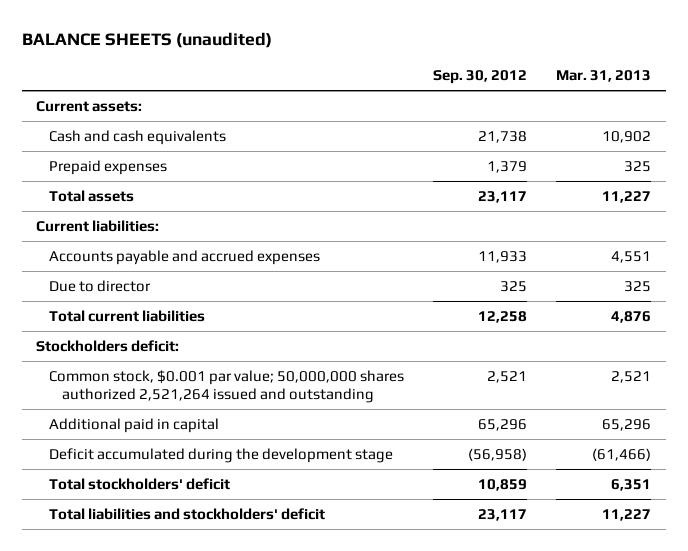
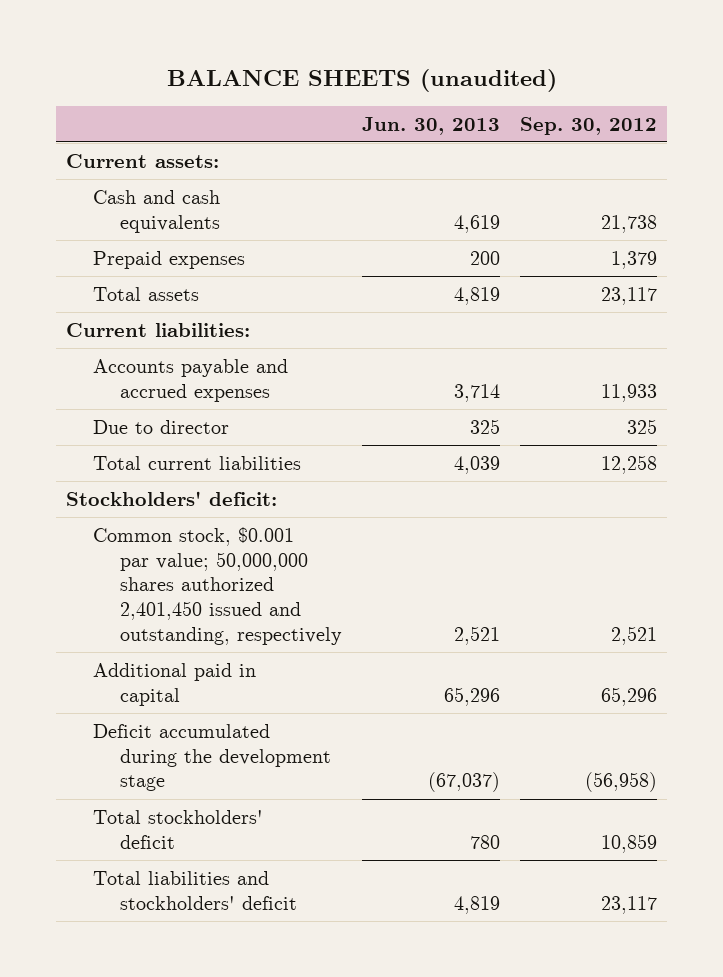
[556,70,652,83] Mar. 31, 2013 -> none
none -> [362,116,501,135] Jun. 30, 2013
[36,339,180,352] Stockholders deficit: -> [65,490,277,506] Stockholders' deficit:
[49,369,405,403] Common stock, $0.001 par value; 50,000,000 shares authorized 2,521,264 issued and outstanding -> [93,526,343,645] Common stock, $0.001 par value; 50,000,000 shares authorized 2,401,450 issued and outstanding, respectively

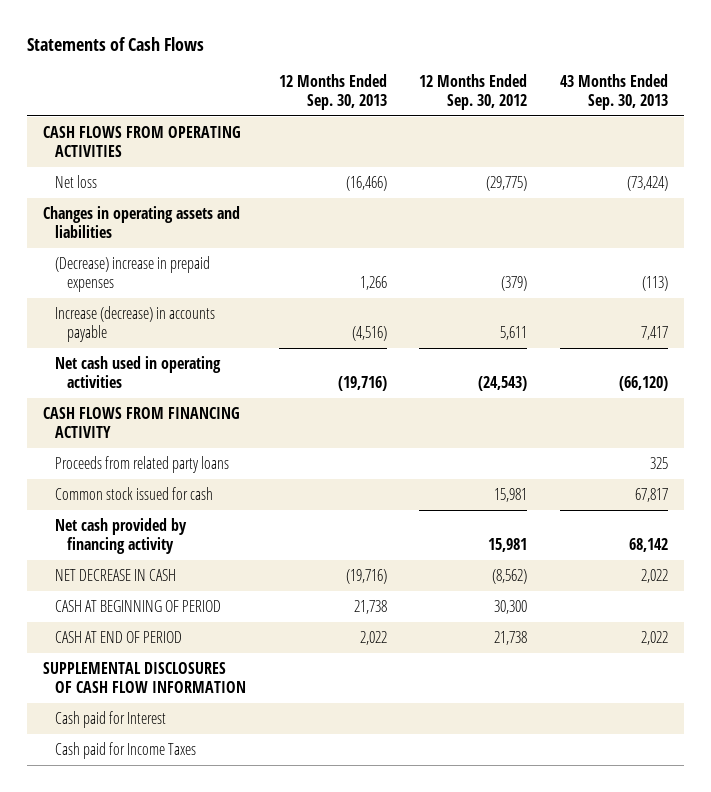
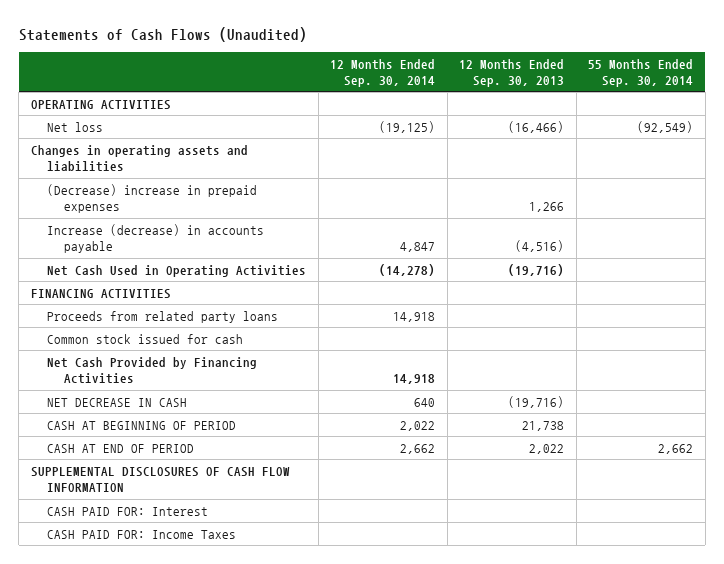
[27,36,205,51] Statements of Cash Flows -> [18,26,307,42] Statements of Cash Flows (Unaudited)
[419,73,528,110] 12 Months Ended Sep. 30, 2012 -> none
[559,73,668,110] 43 Months Ended Sep. 30, 2013 -> none
none -> [330,58,436,87] 12 Months Ended Sep. 30, 2014
none -> [588,58,694,87] 55 Months Ended Sep. 30, 2014
[43,125,242,157] CASH FLOWS FROM OPERATING ACTIVITIES -> [30,99,171,110] OPERATING ACTIVITIES
[55,355,222,388] Net cash used in operating activities -> [47,264,307,277] Net Cash Used in Operating Activities
[43,406,241,438] CASH FLOWS FROM FINANCING ACTIVITY -> [30,288,171,299] FINANCING ACTIVITIES
[55,517,188,554] Net cash provided by financing activity -> [47,356,258,385] Net Cash Provided by Financing Activities
[55,710,167,728] Cash paid for Interest -> [47,506,209,516] CASH PAID FOR: Interest
[55,741,197,759] Cash paid for Income Taxes -> [47,529,237,539] CASH PAID FOR: Income Taxes

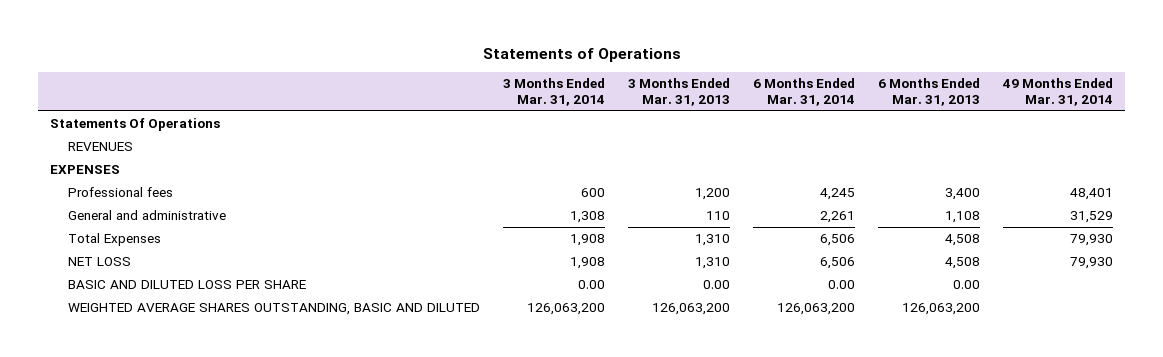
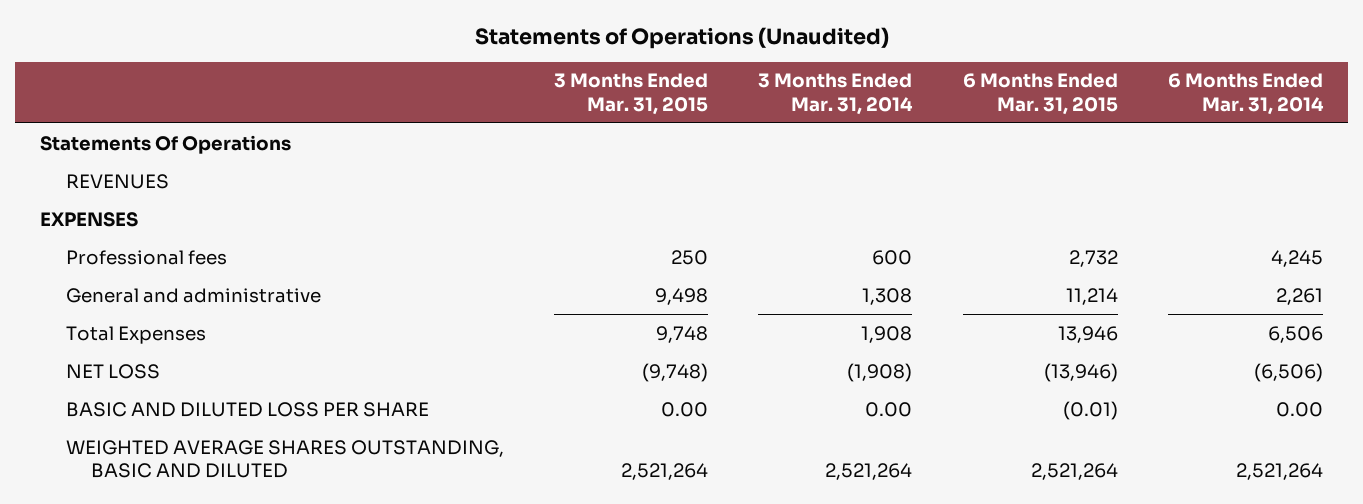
[482,47,681,62] Statements of Operations -> [474,26,889,49] Statements of Operations (Unaudited)
[627,78,730,107] 3 Months Ended Mar. 31, 2013 -> none
[878,78,981,107] 6 Months Ended Mar. 31, 2013 -> none
[1002,78,1114,107] 49 Months Ended Mar. 31, 2014 -> none
none -> [554,73,709,115] 3 Months Ended Mar. 31, 2015
none -> [962,73,1118,115] 6 Months Ended Mar. 31, 2015
[569,257,605,270] 1,908 -> [847,362,913,382] (1,908)
[820,257,856,270] 6,506 -> [1253,362,1323,382] (6,506)
[526,303,605,316] 126,063,200 -> [825,462,913,480] 2,521,264
[777,303,856,316] 126,063,200 -> [1235,462,1323,480] 2,521,264

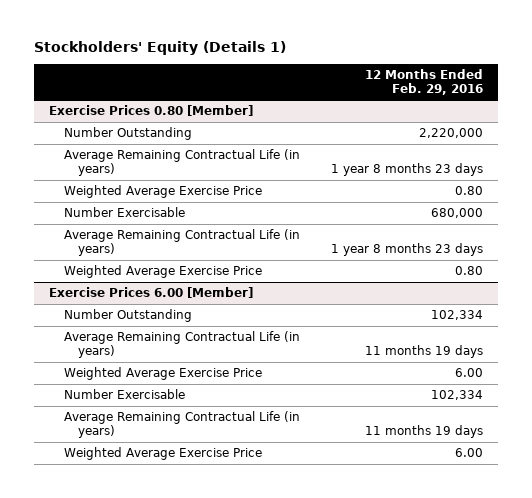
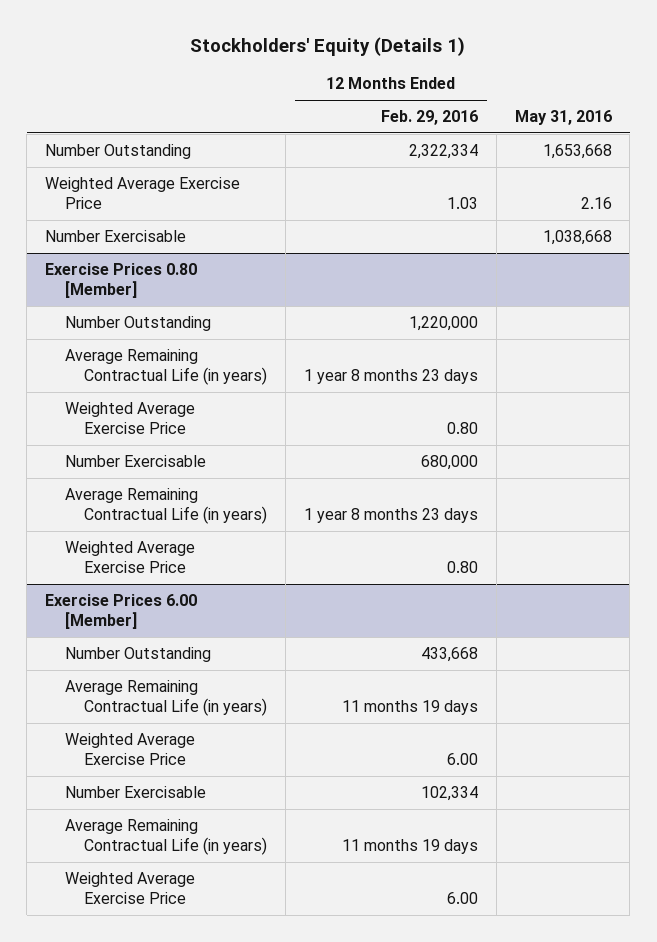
none -> [514,109,612,125] May 31, 2016
none -> [45,143,192,159] Number Outstanding
none -> [45,176,241,210] Weighted Average Exercise Price
none -> [45,229,187,242] Number Exercisable
[418,128,483,139] 2,220,000 -> [408,315,478,331] 1,220,000
[430,310,483,321] 102,334 -> [420,646,478,662] 433,668

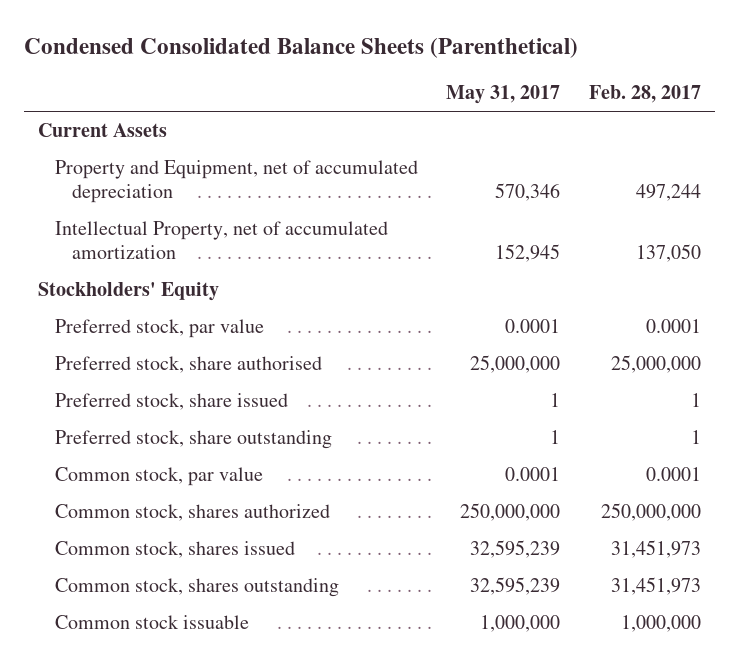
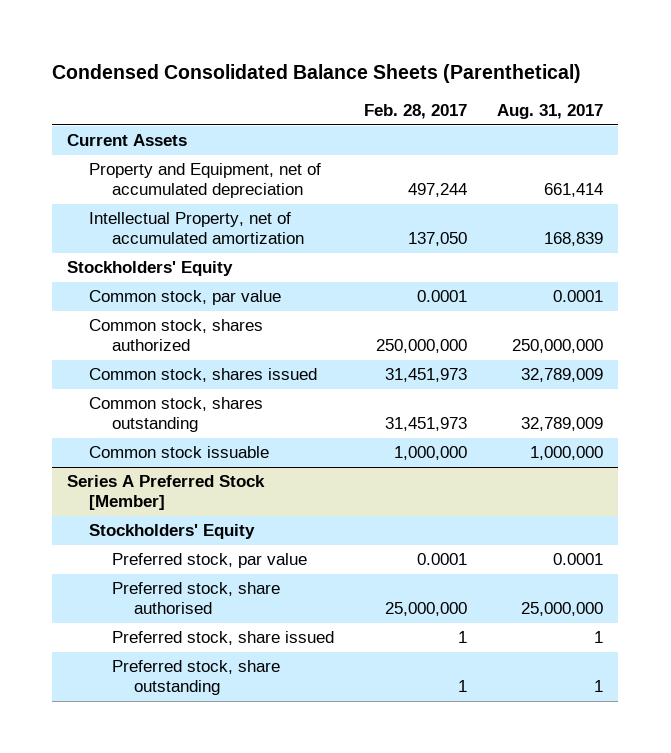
[446,85,561,105] May 31, 2017 -> none
none -> [497,104,604,120] Aug. 31, 2017
[54,319,264,339] Preferred stock, par value -> none
[54,356,322,374] Preferred stock, share authorised -> none
[54,393,288,411] Preferred stock, share issued -> none
[54,430,332,450] Preferred stock, share outstanding -> none
none -> [67,475,266,511] Series A Preferred Stock [Member]
none -> [89,524,256,540] Stockholders' Equity
none -> [111,553,307,569] Preferred stock, par value
none -> [111,582,280,615] Preferred stock, share authorised
none -> [111,631,334,646] Preferred stock, share issued
none -> [111,660,280,696] Preferred stock, share outstanding

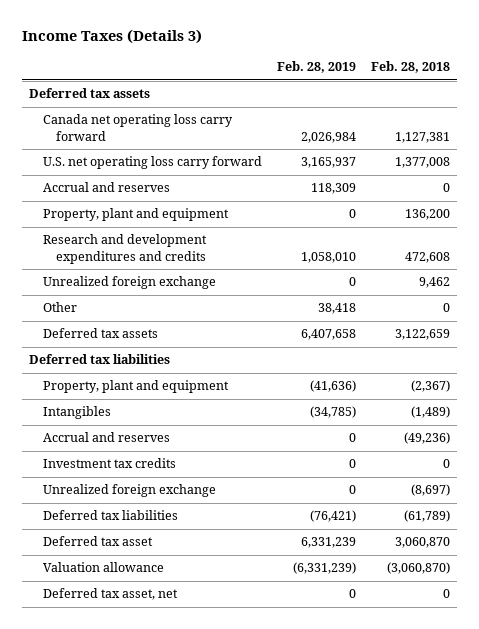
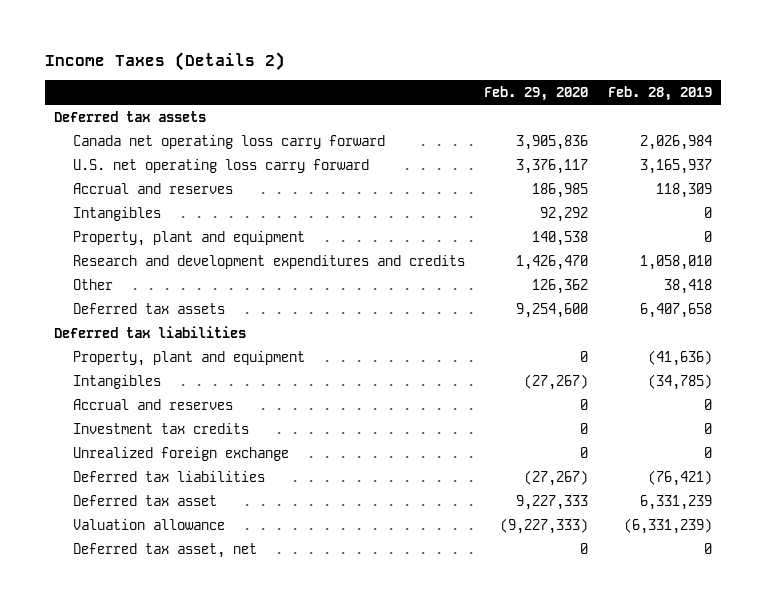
[21,29,202,45] Income Taxes (Details 3) -> [44,52,285,72] Income Taxes (Details 2)
[370,61,450,74] Feb. 28, 2018 -> none
none -> [484,86,589,102] Feb. 29, 2020
none -> [73,206,162,221] Intangibles
[42,276,216,290] Unrealized foreign exchange -> none

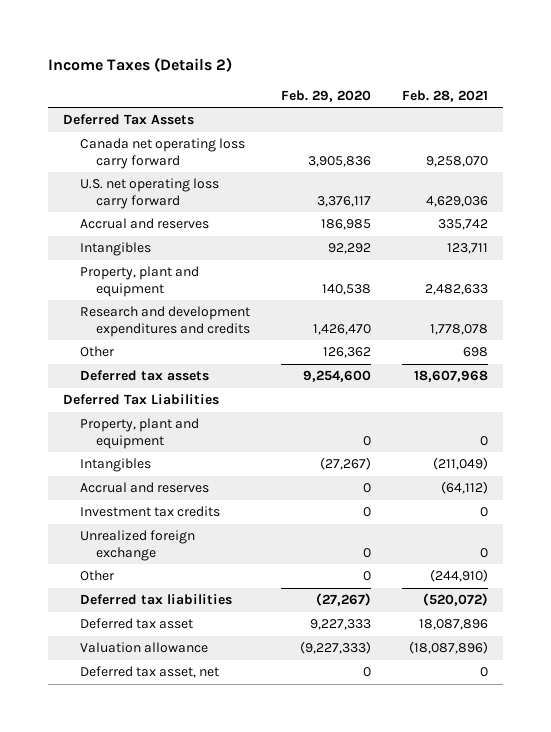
[607,86,712,102] Feb. 28, 2019 -> none
none -> [401,89,488,102] Feb. 28, 2021
[54,110,207,122] Deferred tax assets -> [63,114,195,126] Deferred Tax Assets
[54,325,247,338] Deferred tax liabilities -> [63,394,220,406] Deferred Tax Liabilities
none -> [79,570,115,582] Other

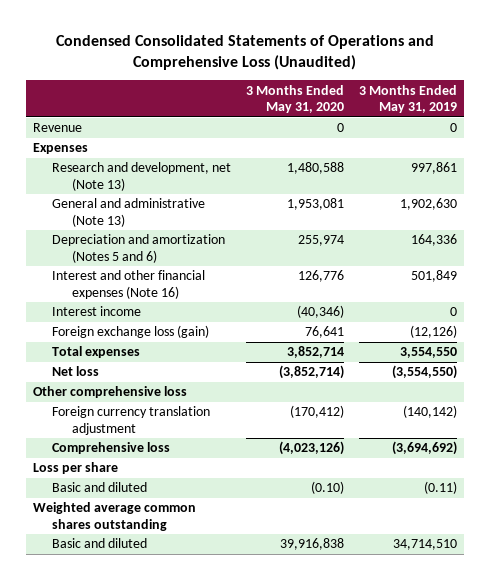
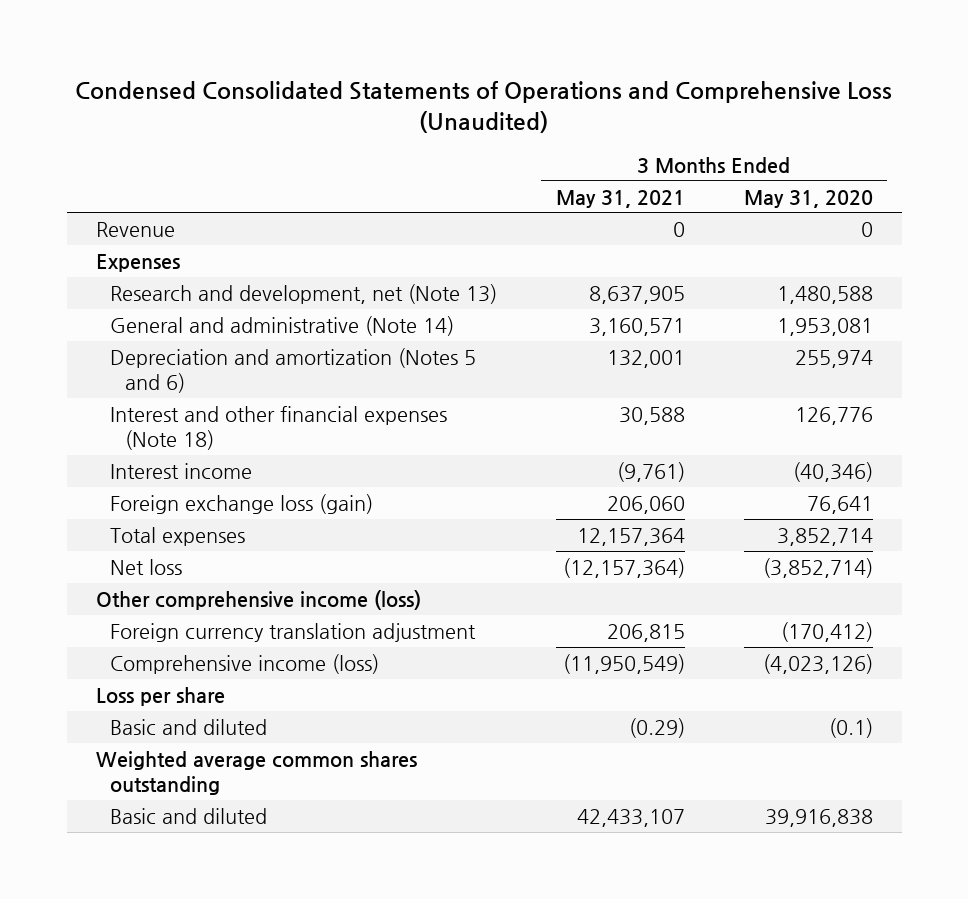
[358,84,457,114] 3 Months Ended May 31, 2019 -> none
none -> [555,189,685,208] May 31, 2021
[52,198,206,227] General and administrative (Note 13) -> [110,315,455,336] General and administrative (Note 14)
[52,270,206,299] Interest and other financial expenses (Note 16) -> [110,405,448,451] Interest and other financial expenses (Note 18)
[33,386,188,399] Other comprehensive loss -> [95,589,421,610] Other comprehensive income (loss)
[52,442,171,455] Comprehensive loss -> [110,653,380,674] Comprehensive income (loss)
[311,481,345,495] (0.10) -> [828,717,873,738] (0.1)

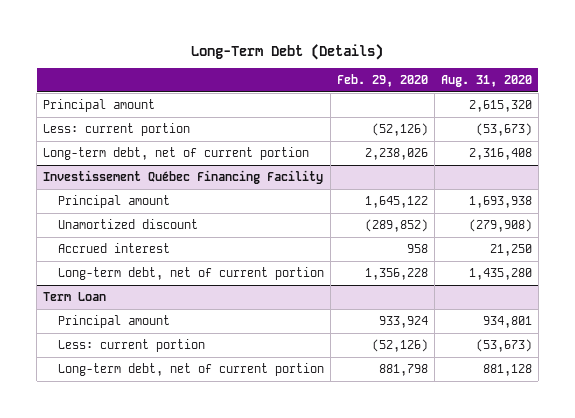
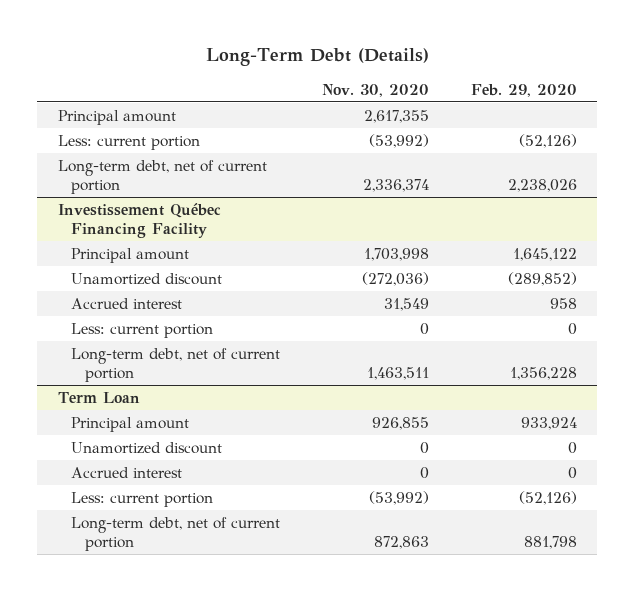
[440,74,532,87] Aug. 31, 2020 -> none
none -> [321,83,429,97] Nov. 30, 2020
none -> [71,322,214,338] Less: current portion
none -> [71,441,223,454] Unamortized discount
none -> [71,466,183,478] Accrued interest

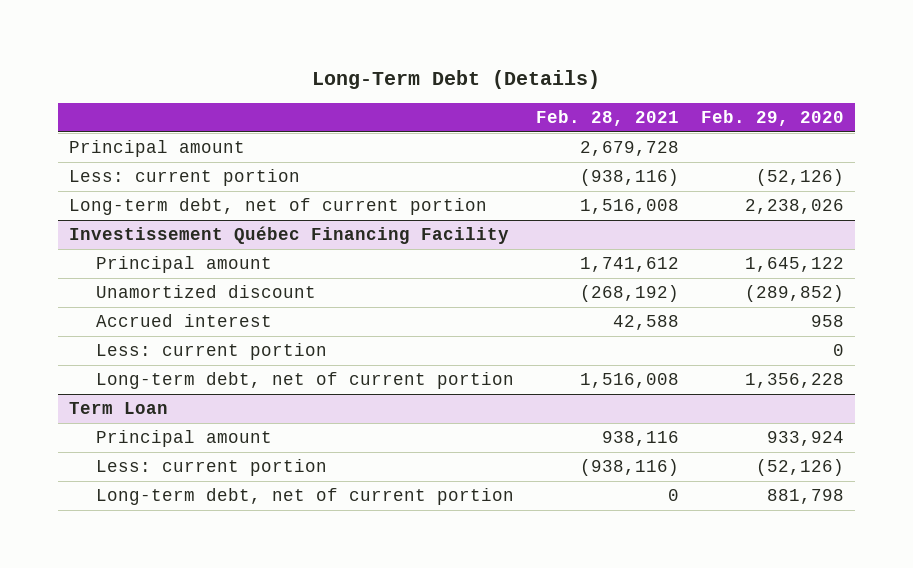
[321,83,429,97] Nov. 30, 2020 -> none
none -> [535,110,679,127] Feb. 28, 2021
[71,441,223,454] Unamortized discount -> none
[71,466,183,478] Accrued interest -> none

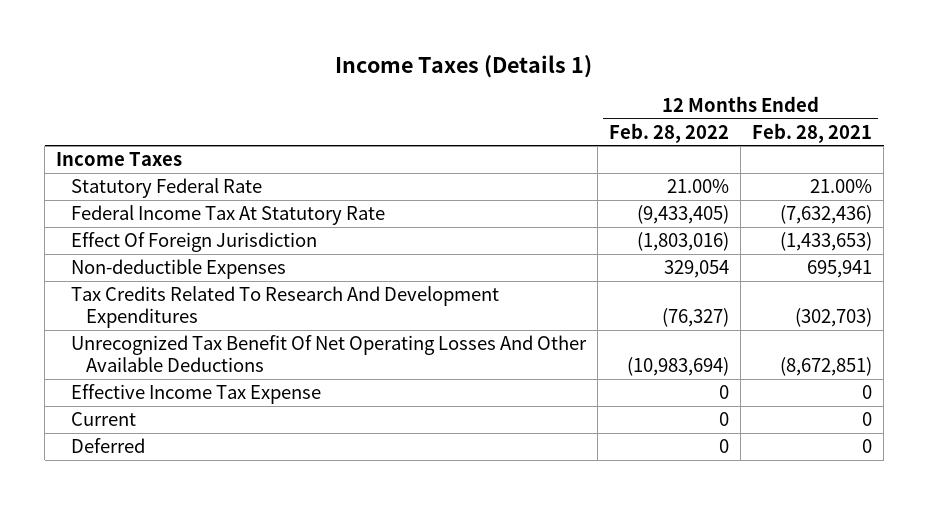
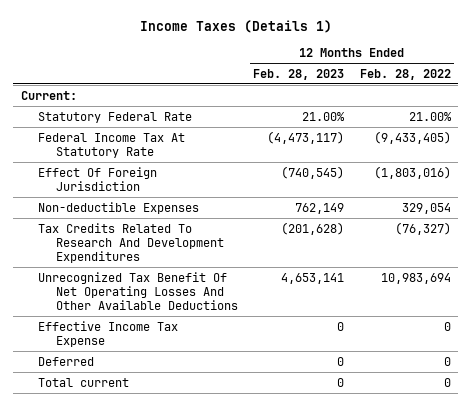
[752,122,873,143] Feb. 28, 2021 -> none
none -> [253,68,345,80] Feb. 28, 2023
[56,152,183,167] Income Taxes -> none
none -> [20,90,77,100] Current:
[627,357,730,377] (10,983,694) -> [380,272,451,284] 10,983,694
[71,412,137,427] Current -> none
none -> [38,377,130,387] Total current

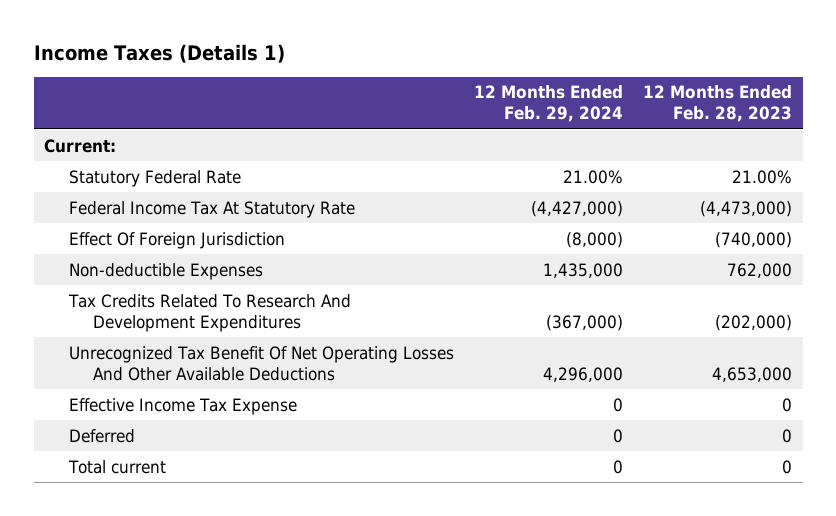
[359,68,451,80] Feb. 28, 2022 -> none
none -> [473,85,623,123] 12 Months Ended Feb. 29, 2024
[267,130,345,144] (4,473,117) -> [700,200,793,217] (4,473,000)
[281,165,345,179] (740,545) -> [715,231,793,248] (740,000)
[295,202,345,214] 762,149 -> [727,262,793,278] 762,000
[281,221,345,235] (201,628) -> [715,314,793,331] (202,000)
[281,272,345,284] 4,653,141 -> [712,366,793,382] 4,653,000

